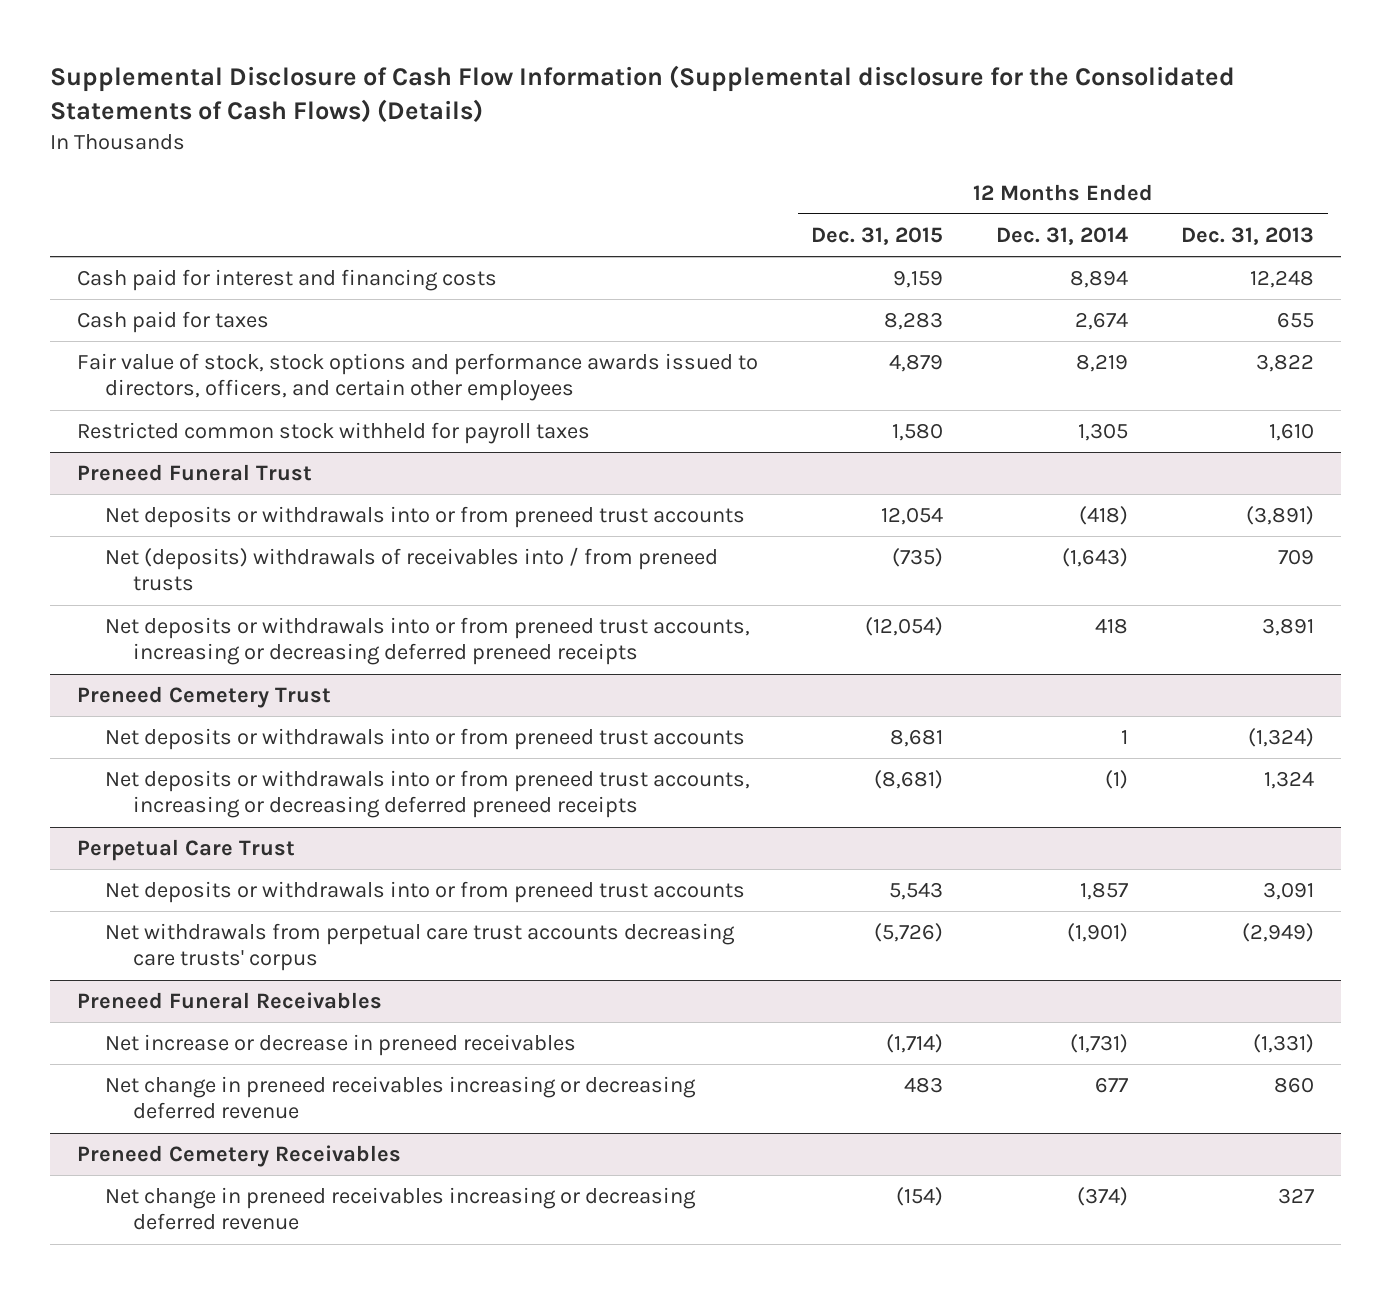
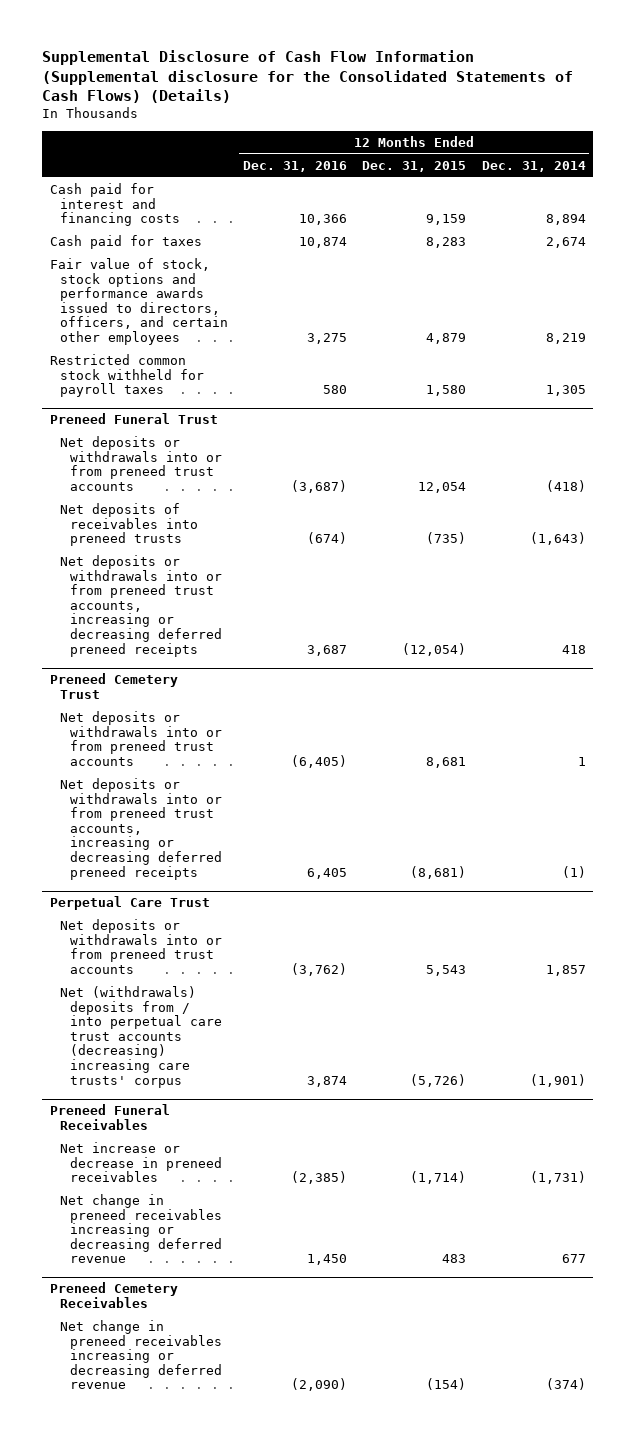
[1181,226,1315,245] Dec. 31, 2013 -> none
none -> [243,161,348,173] Dec. 31, 2016
[104,547,718,592] Net (deposits) withdrawals of receivables into / from preneed trusts -> [59,503,198,547] Net deposits of receivables into preneed trusts
[104,923,735,972] Net withdrawals from perpetual care trust accounts decreasing care trusts' corpus -> [59,986,222,1088] Net (withdrawals) deposits from / into perpetual care trust accounts (decreasing) increasing care trusts' corpus

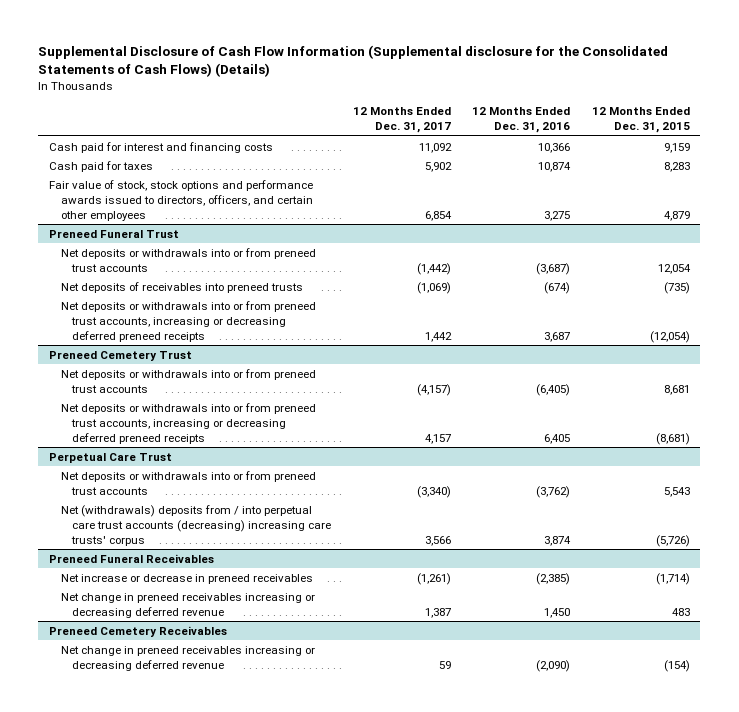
[481,161,586,173] Dec. 31, 2014 -> none
none -> [352,107,451,134] 12 Months Ended Dec. 31, 2017
[49,354,204,398] Restricted common stock withheld for payroll taxes -> none

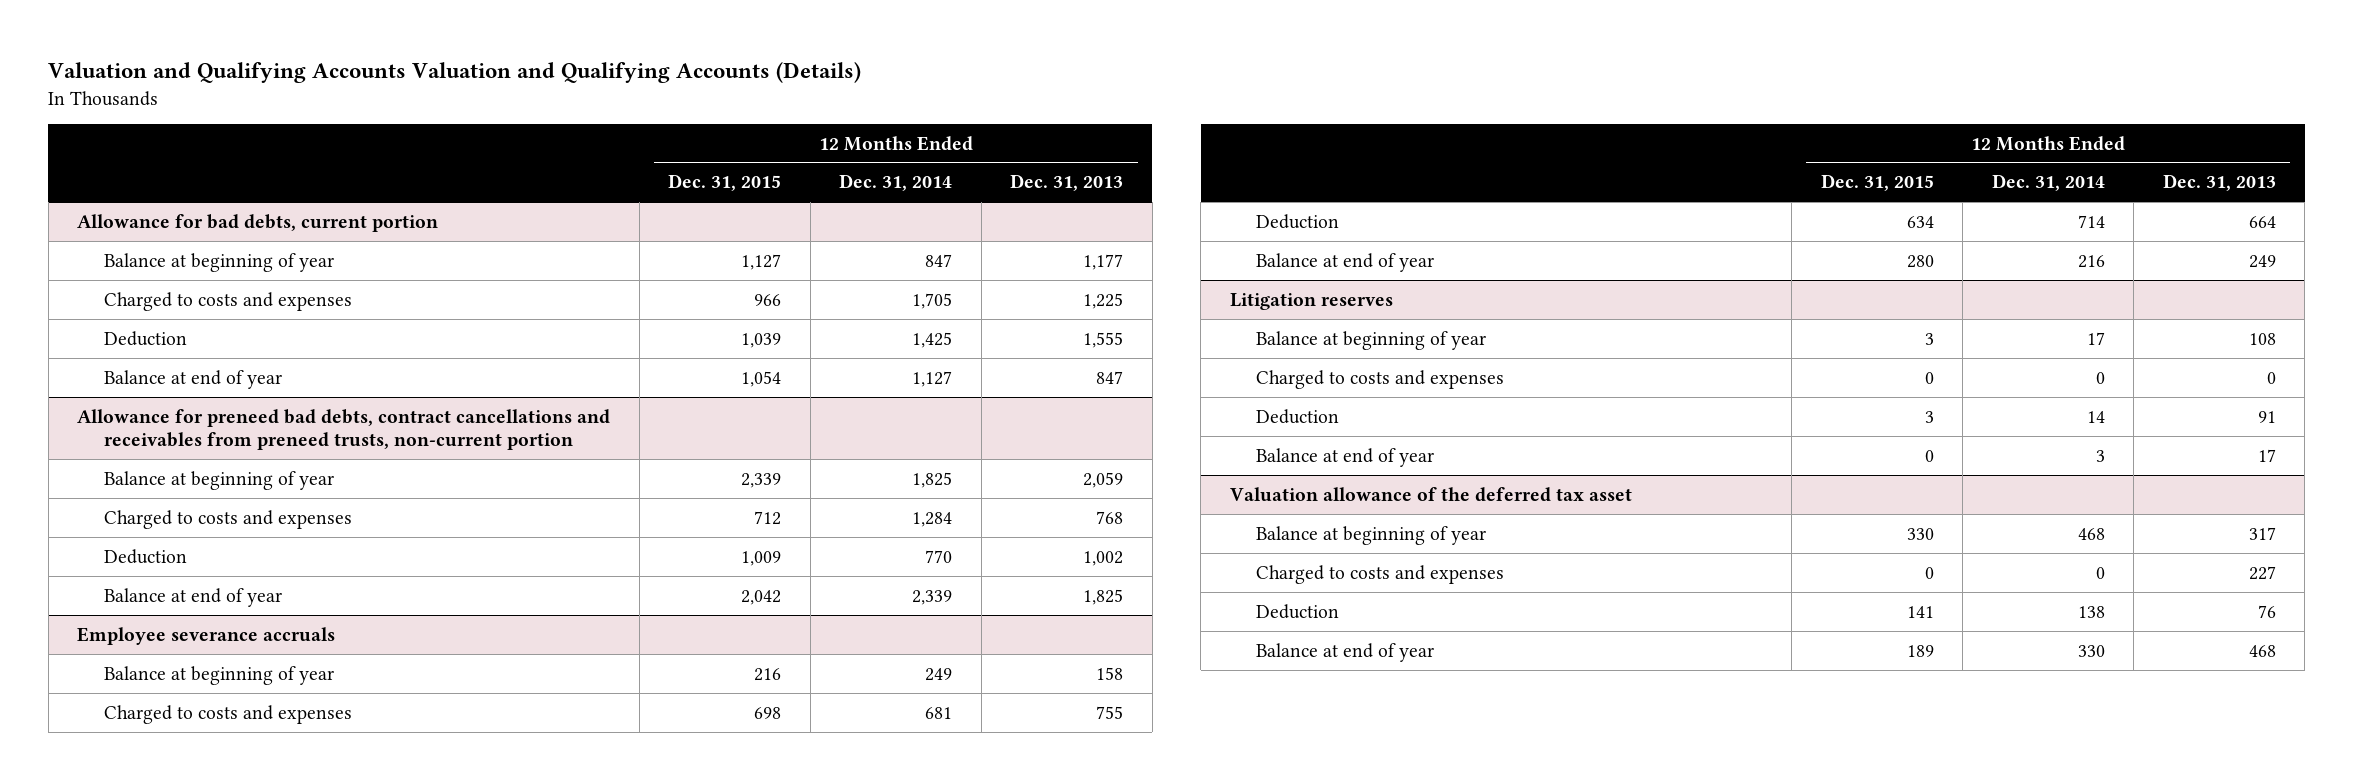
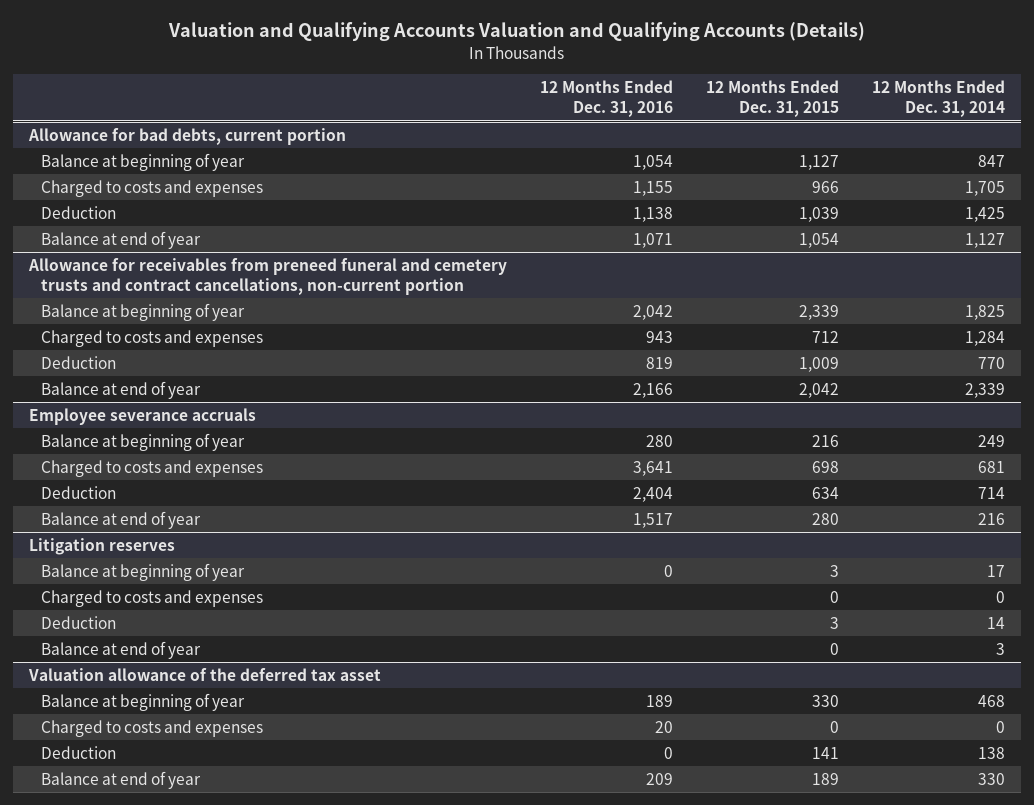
[1010,174,1124,192] Dec. 31, 2013 -> none
none -> [540,80,674,118] 12 Months Ended Dec. 31, 2016
[77,408,611,451] Allowance for preneed bad debts, contract cancellations and receivables from preneed trusts, non-current portion -> [28,257,508,295] Allowance for receivables from preneed funeral and cemetery trusts and contract cancellations, non-current portion

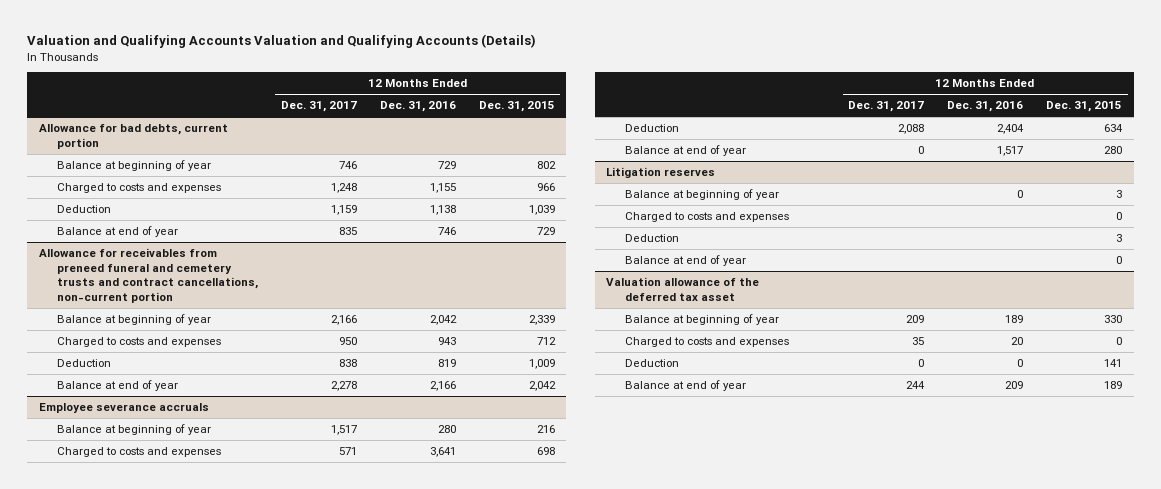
[871,80,1005,118] 12 Months Ended Dec. 31, 2014 -> none
none -> [281,101,358,113] Dec. 31, 2017
[633,154,674,170] 1,054 -> [437,161,456,170] 729
[798,154,839,170] 1,127 -> [536,161,556,170] 802
[633,232,674,248] 1,071 -> [437,227,456,236] 746
[798,232,839,248] 1,054 -> [536,227,555,236] 729

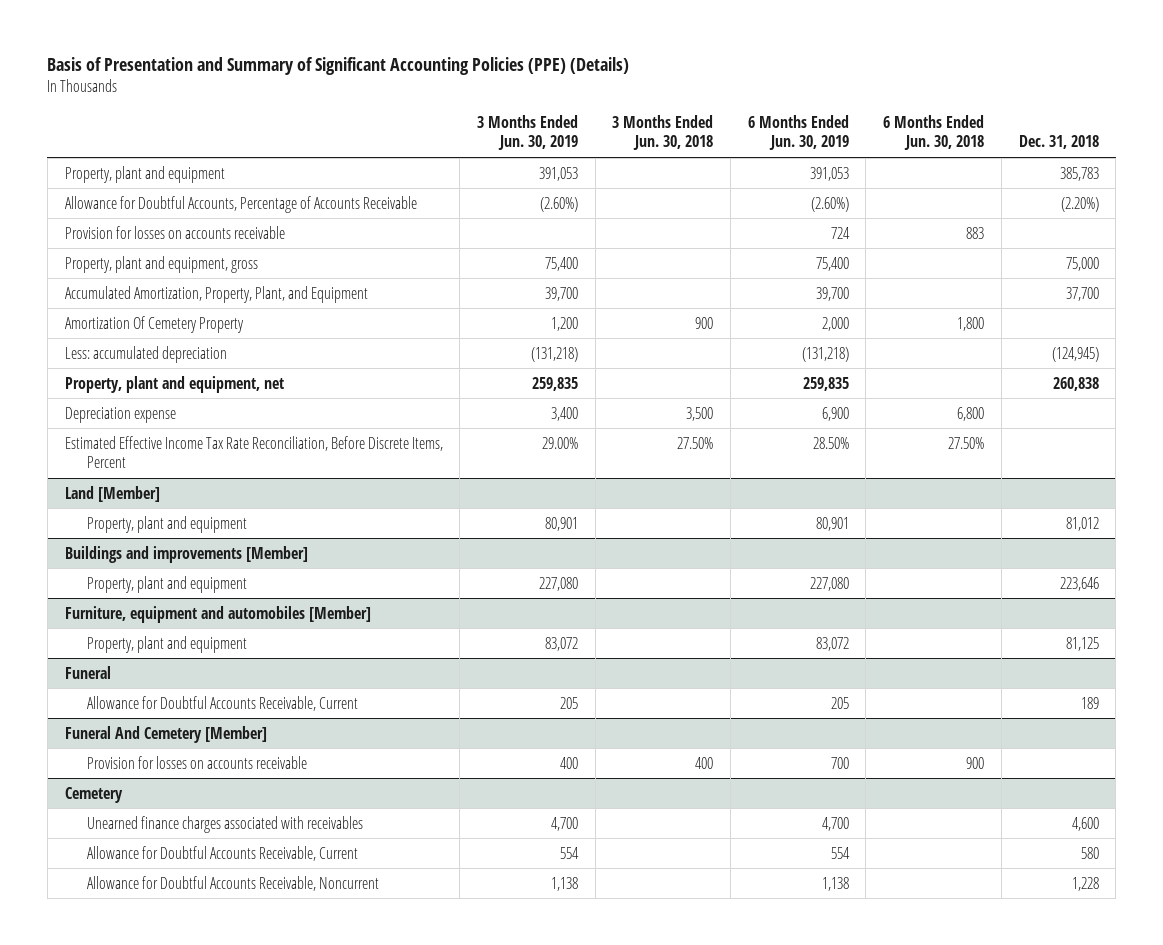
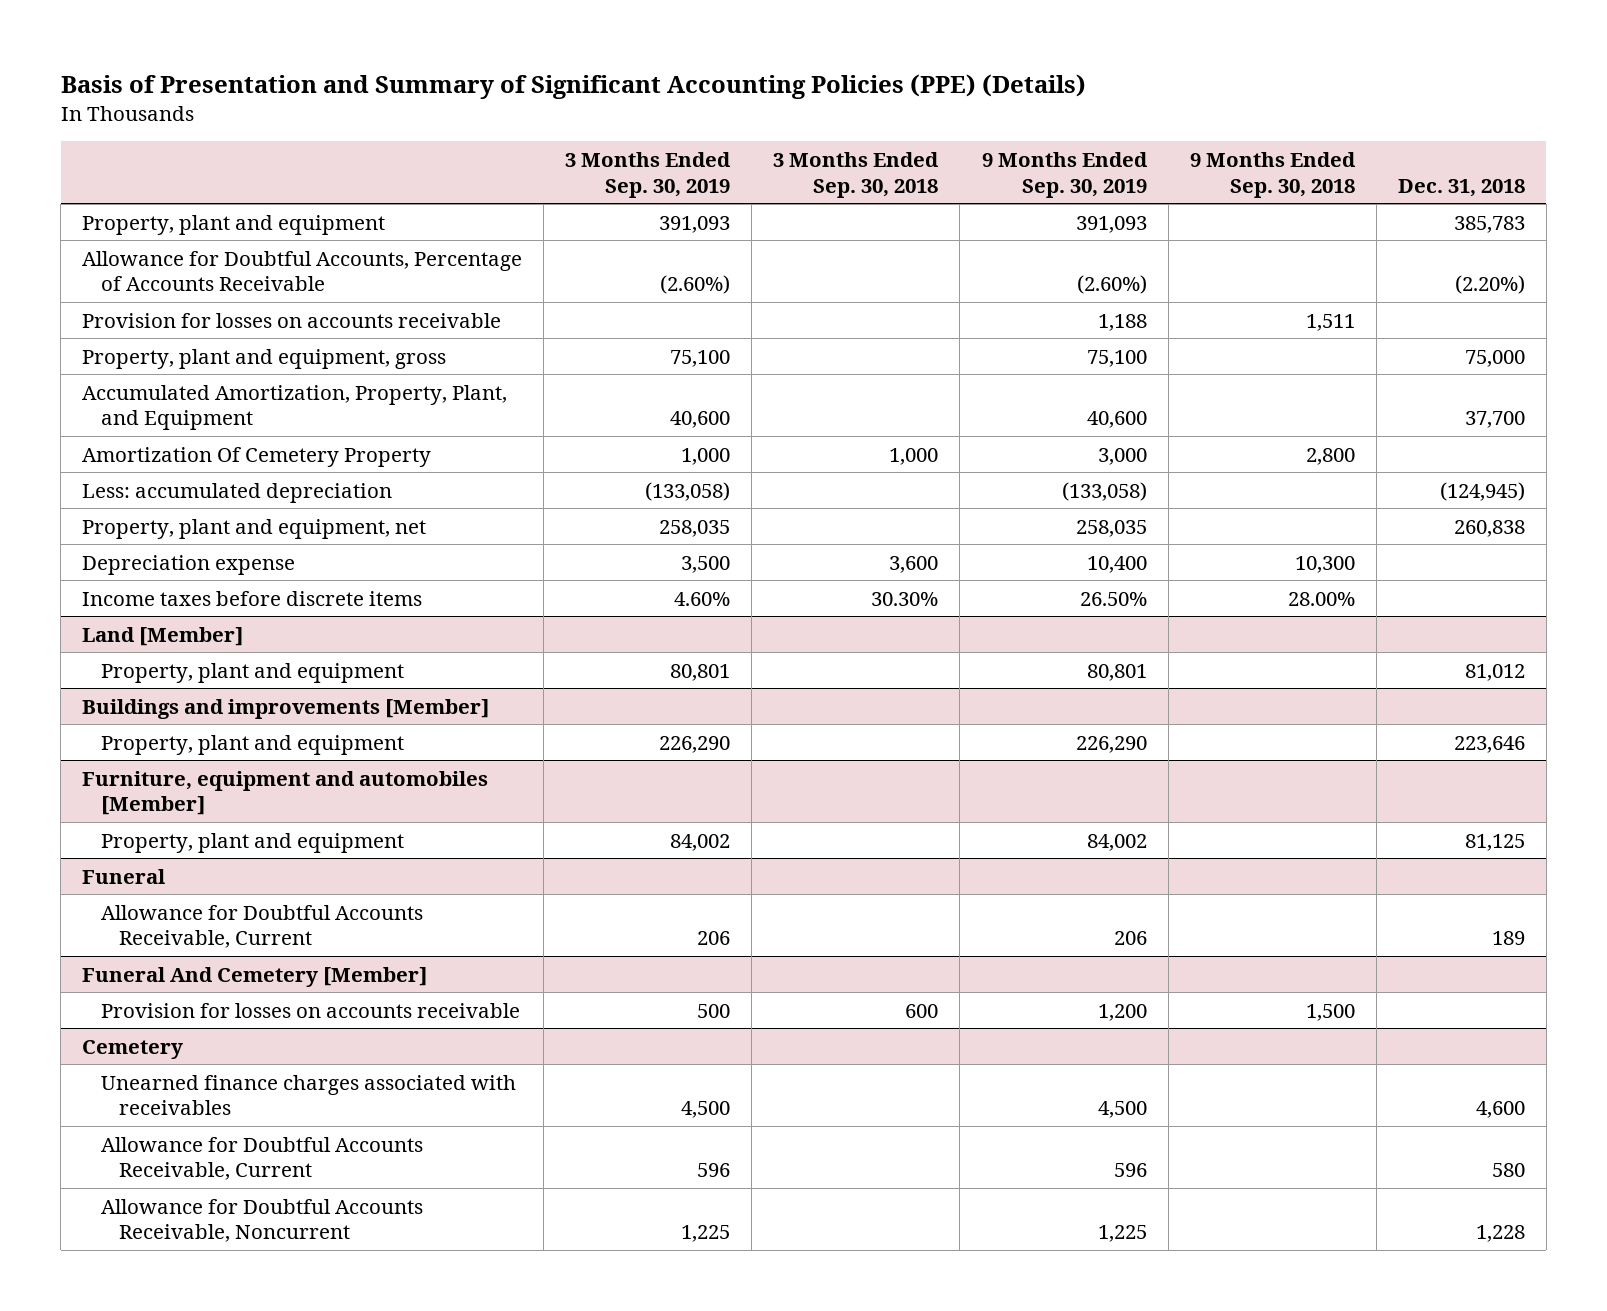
[476,114,578,151] 3 Months Ended Jun. 30, 2019 -> none
[612,114,714,151] 3 Months Ended Jun. 30, 2018 -> none
[747,114,849,151] 6 Months Ended Jun. 30, 2019 -> none
[883,114,985,151] 6 Months Ended Jun. 30, 2018 -> none
none -> [565,152,732,198] 3 Months Ended Sep. 30, 2019
none -> [773,152,940,198] 3 Months Ended Sep. 30, 2018
none -> [981,152,1148,198] 9 Months Ended Sep. 30, 2019
none -> [1189,152,1356,198] 9 Months Ended Sep. 30, 2018
[64,435,443,468] Estimated Effective Income Tax Rate Reconciliation, Before Discrete Items, Percent -> [82,590,423,606] Income taxes before discrete items

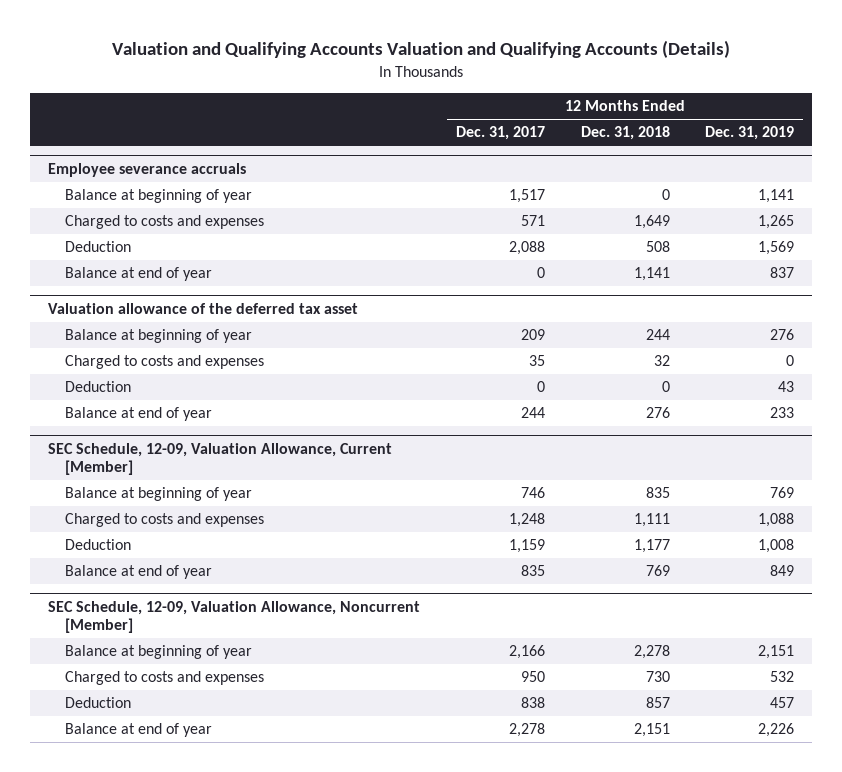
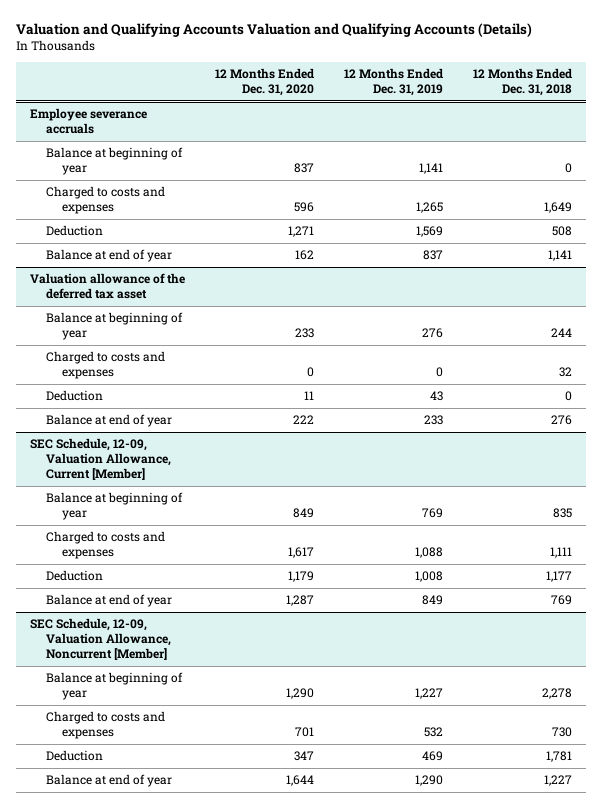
[455,126,545,141] Dec. 31, 2017 -> none
none -> [215,68,315,96] 12 Months Ended Dec. 31, 2020
[758,645,795,660] 2,151 -> [414,688,443,700] 1,227
[645,697,670,709] 857 -> [545,751,572,763] 1,781
[770,697,795,709] 457 -> [421,751,443,762] 469
[633,723,670,738] 2,151 -> [543,775,572,787] 1,227
[758,723,795,738] 2,226 -> [414,775,443,787] 1,290

